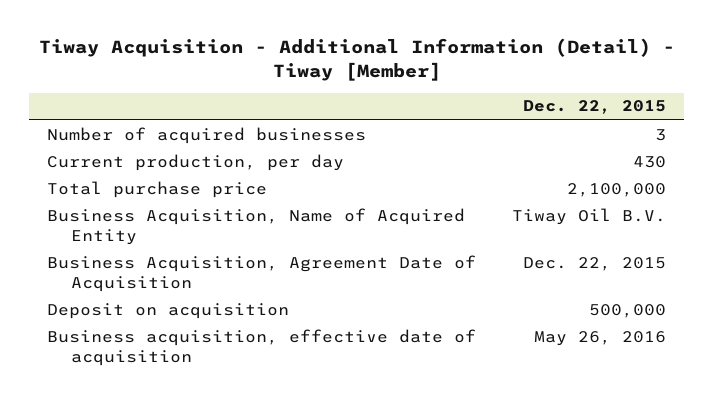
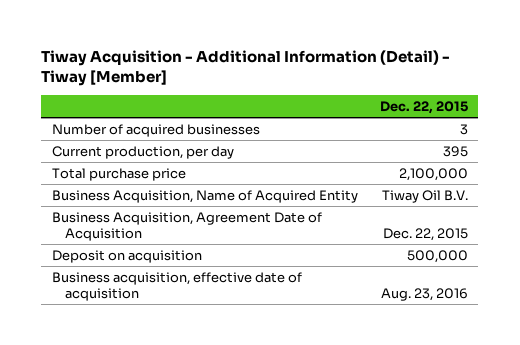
[633,155,667,168] 430 -> [442,145,468,157] 395
[534,330,667,346] May 26, 2016 -> [380,287,468,301] Aug. 23, 2016

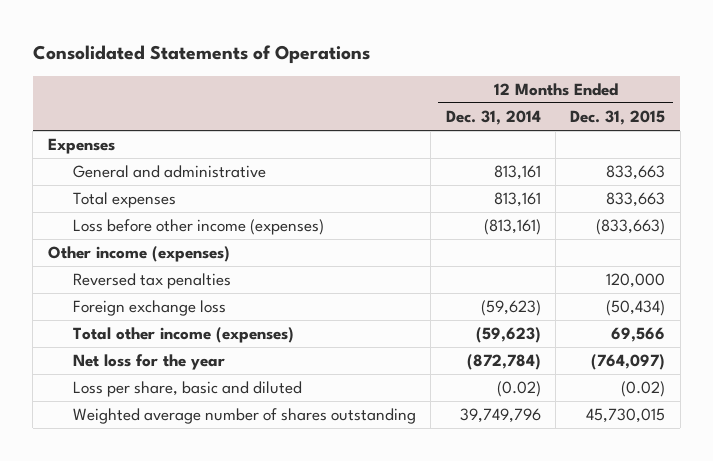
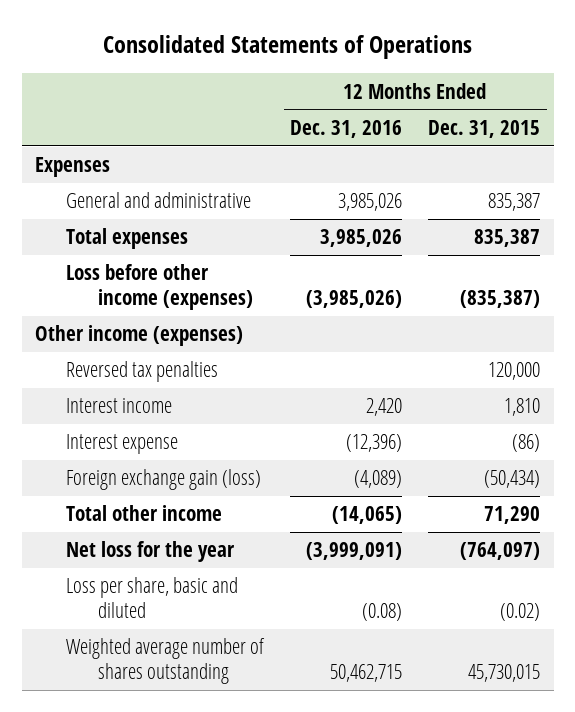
[445,110,541,126] Dec. 31, 2014 -> none
none -> [290,119,403,138] Dec. 31, 2016
[606,165,666,181] 833,663 -> [488,193,541,212] 835,387
[606,192,666,208] 833,663 -> [474,229,541,248] 835,387
[596,219,666,236] (833,663) -> [460,290,541,309] (835,387)
none -> [66,398,173,414] Interest income
none -> [66,434,179,455] Interest expense
[73,300,227,317] Foreign exchange loss -> [66,469,262,491] Foreign exchange gain (loss)
[73,327,295,344] Total other income (expenses) -> [66,505,223,522] Total other income
[611,327,666,343] 69,566 -> [484,506,541,525] 71,290

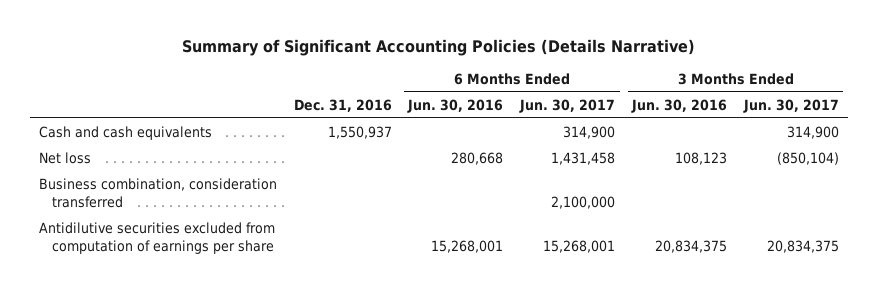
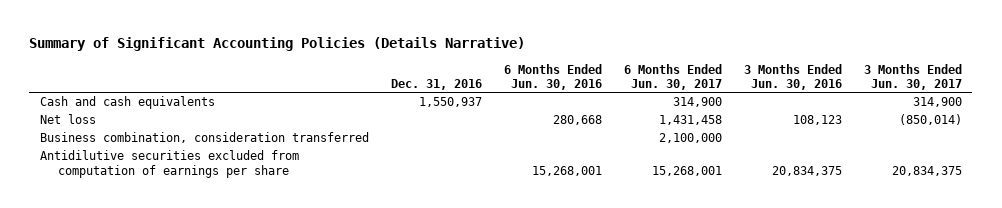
[777,152,840,166] (850,104) -> [898,114,962,126] (850,014)

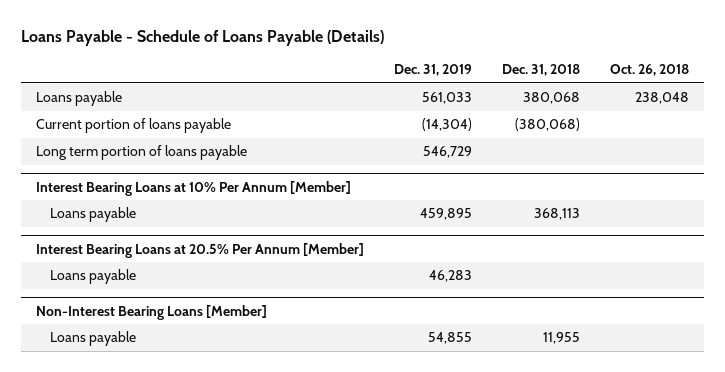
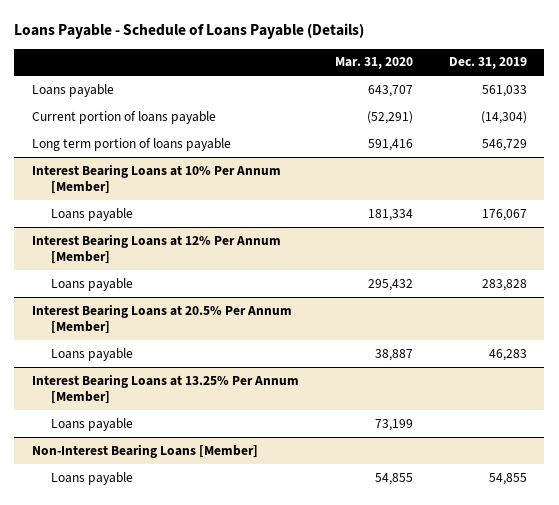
[501,64,580,77] Dec. 31, 2018 -> none
[609,64,689,77] Oct. 26, 2018 -> none
none -> [334,57,413,70] Mar. 31, 2020
[419,208,472,221] 459,895 -> [481,208,527,221] 176,067
none -> [32,233,282,265] Interest Bearing Loans at 12% Per Annum [Member]
none -> [50,277,133,291] Loans payable
none -> [32,373,300,405] Interest Bearing Loans at 13.25% Per Annum [Member]
none -> [50,417,133,431] Loans payable

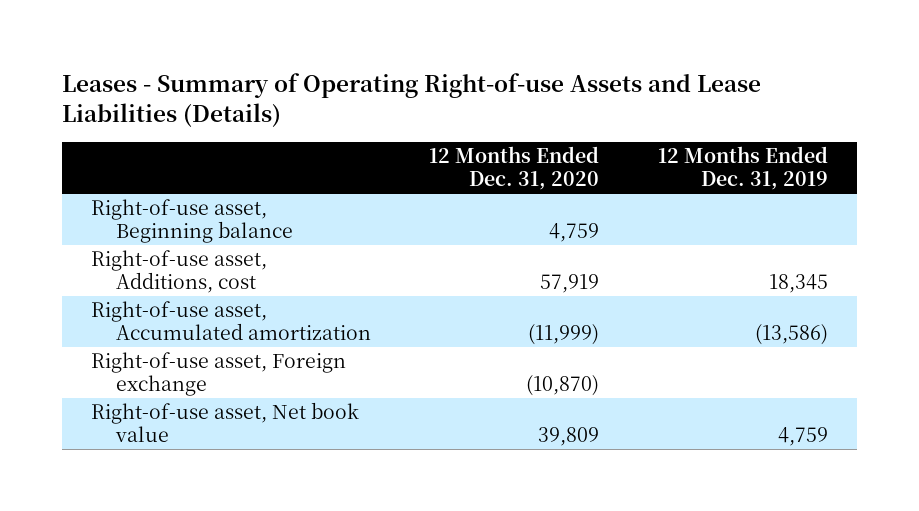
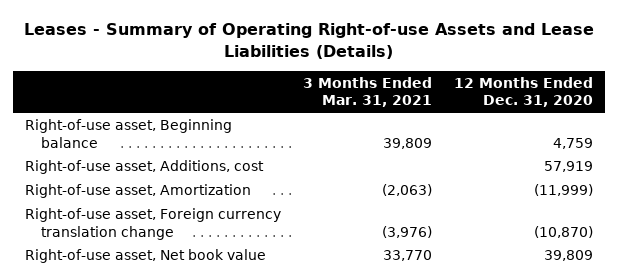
[658,146,829,191] 12 Months Ended Dec. 31, 2019 -> none
none -> [303,76,433,108] 3 Months Ended Mar. 31, 2021
[90,301,371,341] Right-of-use asset, Accumulated amortization -> [24,183,251,198] Right-of-use asset, Amortization
[90,352,346,397] Right-of-use asset, Foreign exchange -> [24,207,281,240] Right-of-use asset, Foreign currency translation change

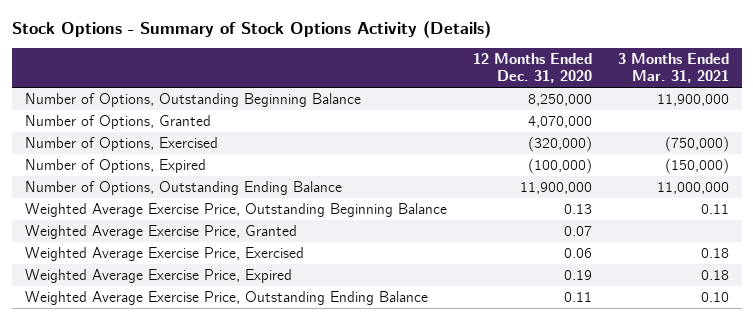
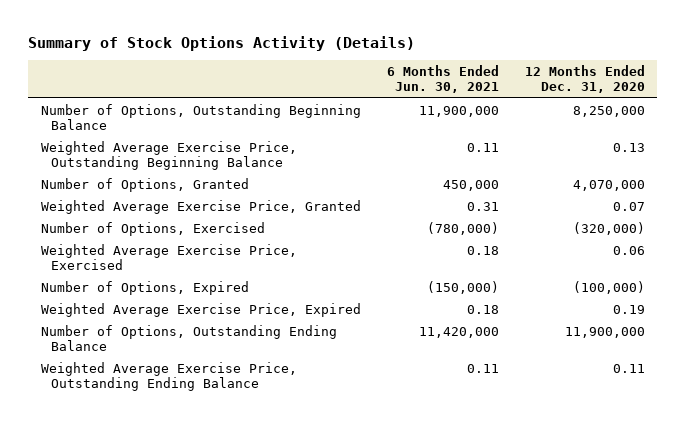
[11,20,491,38] Stock Options - Summary of Stock Options Activity (Details) -> [28,35,416,51] Summary of Stock Options Activity (Details)
[617,53,729,84] 3 Months Ended Mar. 31, 2021 -> none
none -> [386,65,499,94] 6 Months Ended Jun. 30, 2021
[24,114,211,129] Number of Options, Granted -> [41,177,250,192] Number of Options, Granted
[24,136,218,151] Number of Options, Exercised -> [41,221,266,236] Number of Options, Exercised
[24,158,206,173] Number of Options, Expired -> [41,280,250,295] Number of Options, Expired
[24,180,342,195] Number of Options, Outstanding Ending Balance -> [41,324,338,351] Number of Options, Outstanding Ending Balance

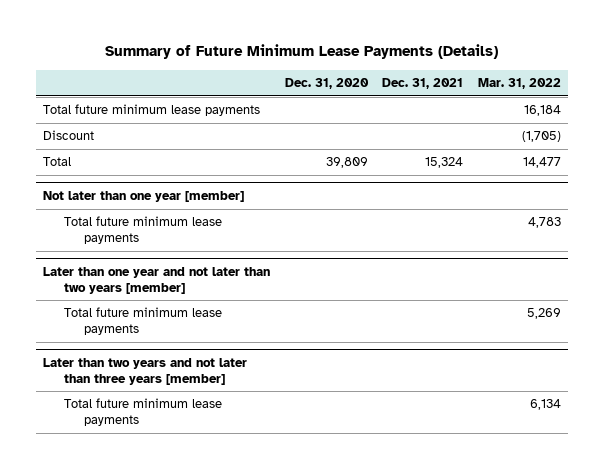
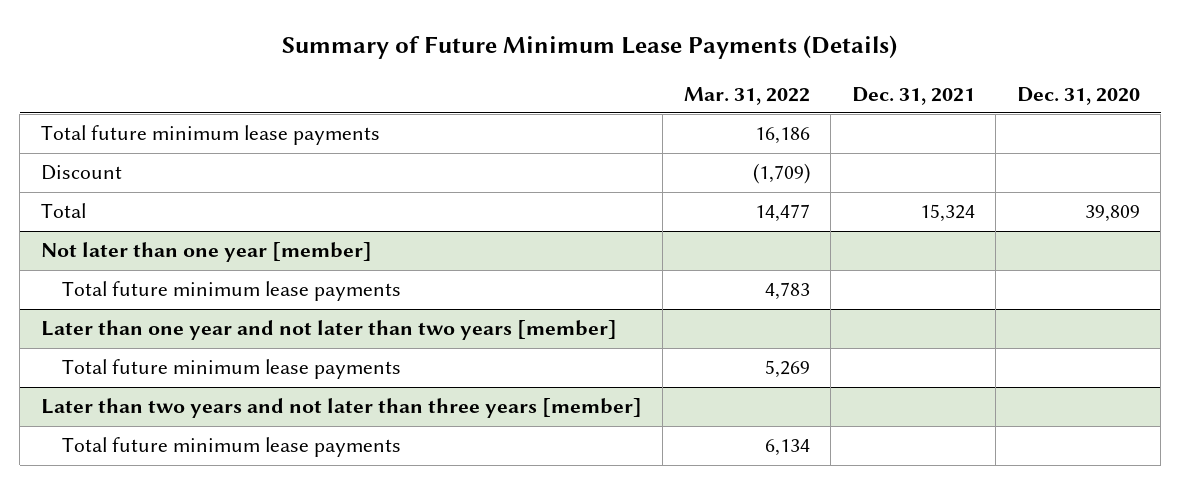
[523,105,561,117] 16,184 -> [754,127,810,145] 16,186
[521,131,561,143] (1,705) -> [752,163,810,185] (1,709)

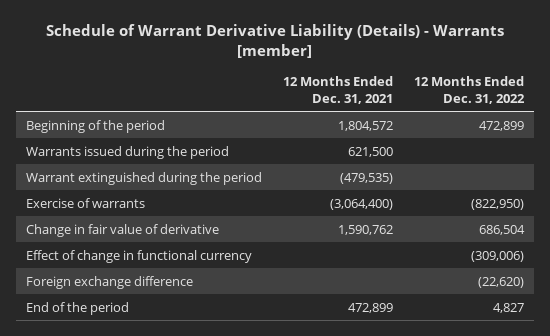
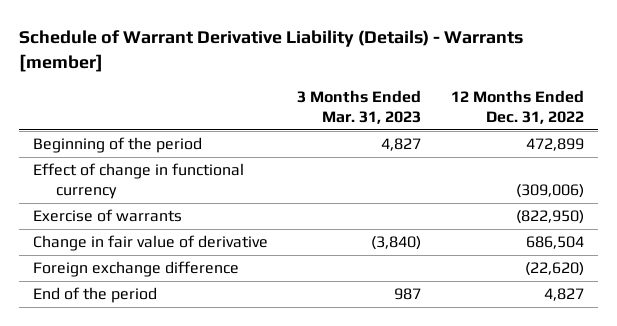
[283,76,394,104] 12 Months Ended Dec. 31, 2021 -> none
none -> [297,89,422,124] 3 Months Ended Mar. 31, 2023
[26,145,230,159] Warrants issued during the period -> none
[26,171,263,185] Warrant extinguished during the period -> none
[26,249,253,263] Effect of change in functional currency -> [33,163,245,200] Effect of change in functional currency

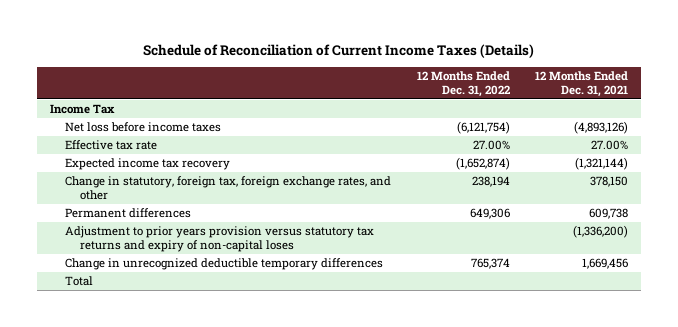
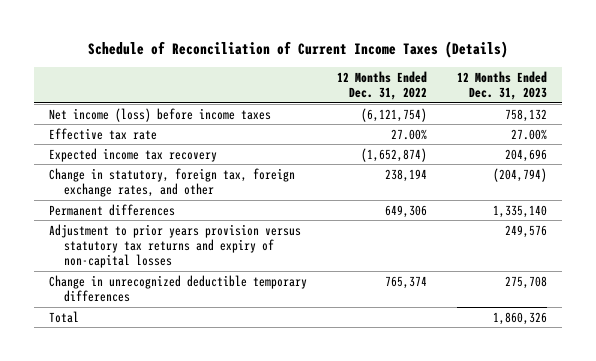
[535,70,629,97] 12 Months Ended Dec. 31, 2021 -> none
none -> [456,70,547,100] 12 Months Ended Dec. 31, 2023
[49,104,115,115] Income Tax -> none
[64,122,221,133] Net loss before income taxes -> [49,107,272,122] Net income (loss) before income taxes
[64,226,374,253] Adjustment to prior years provision versus statutory tax returns and expiry of non-capital loses -> [49,223,302,269] Adjustment to prior years provision versus statutory tax returns and expiry of non-capital losses

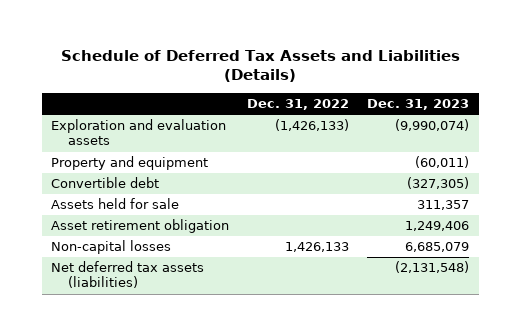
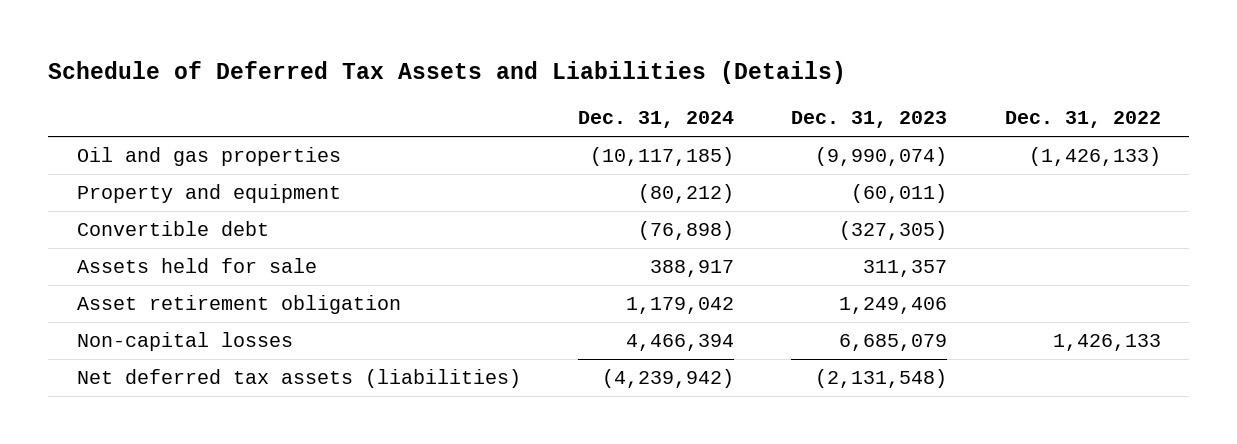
none -> [577,111,734,129] Dec. 31, 2024
[50,119,226,146] Exploration and evaluation assets -> [76,147,341,167] Oil and gas properties

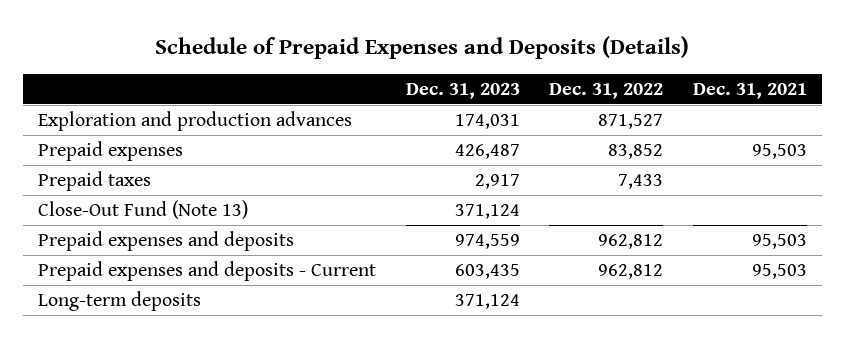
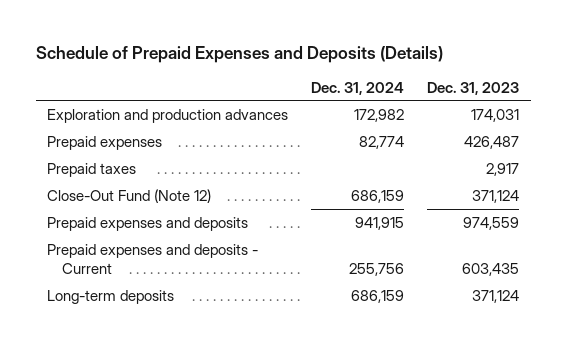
[549,82,664,99] Dec. 31, 2022 -> none
[692,82,807,99] Dec. 31, 2021 -> none
none -> [311,81,405,95] Dec. 31, 2024
[37,200,248,220] Close-Out Fund (Note 13) -> [47,188,212,203] Close-Out Fund (Note 12)

